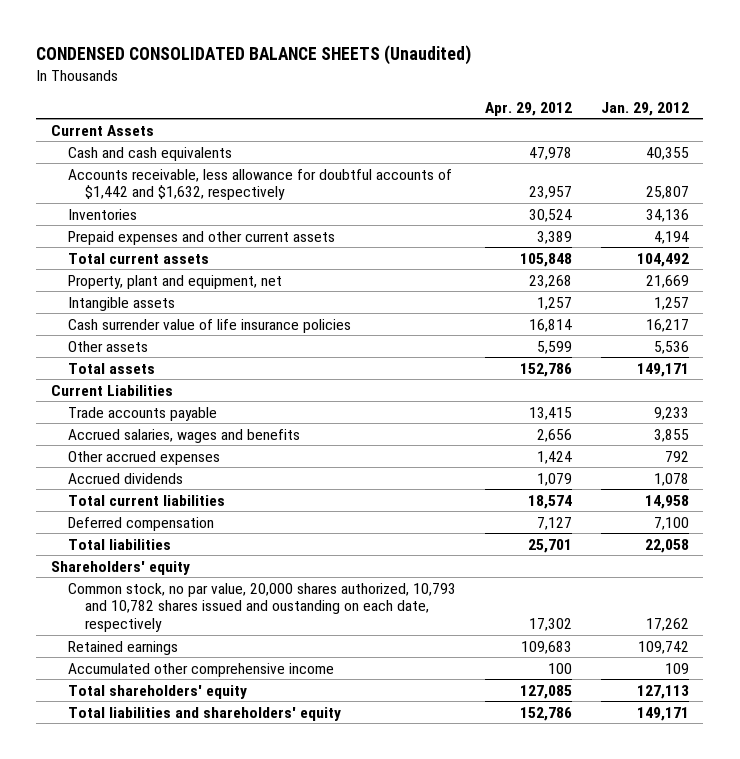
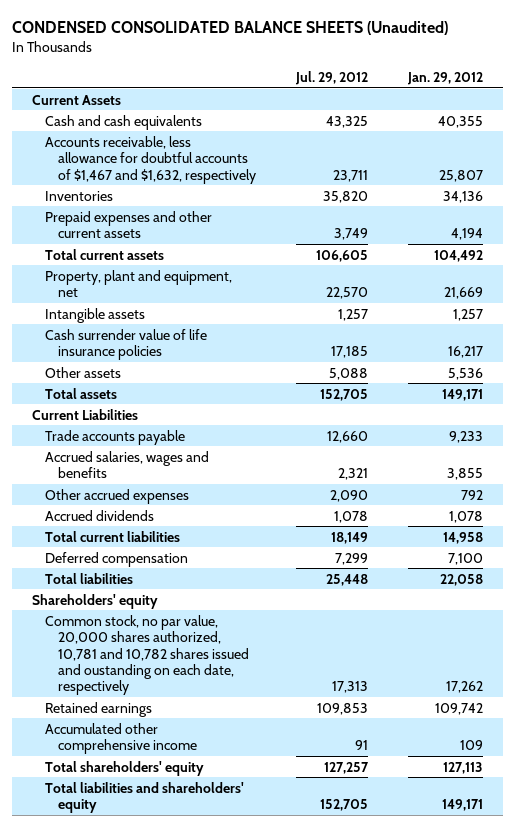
[484,101,572,116] Apr. 29, 2012 -> none
none -> [294,70,368,85] Jul. 29, 2012
[67,168,452,201] Accounts receivable, less allowance for doubtful accounts of $1,442 and $1,632, respectively -> [44,135,256,184] Accounts receivable, less allowance for doubtful accounts of $1,467 and $1,632, respectively
[67,582,456,633] Common stock, no par value, 20,000 shares authorized, 10,793 and 10,782 shares issued and oustanding on each date, respectively -> [44,614,249,696] Common stock, no par value, 20,000 shares authorized, 10,781 and 10,782 shares issued and oustanding on each date, respectively

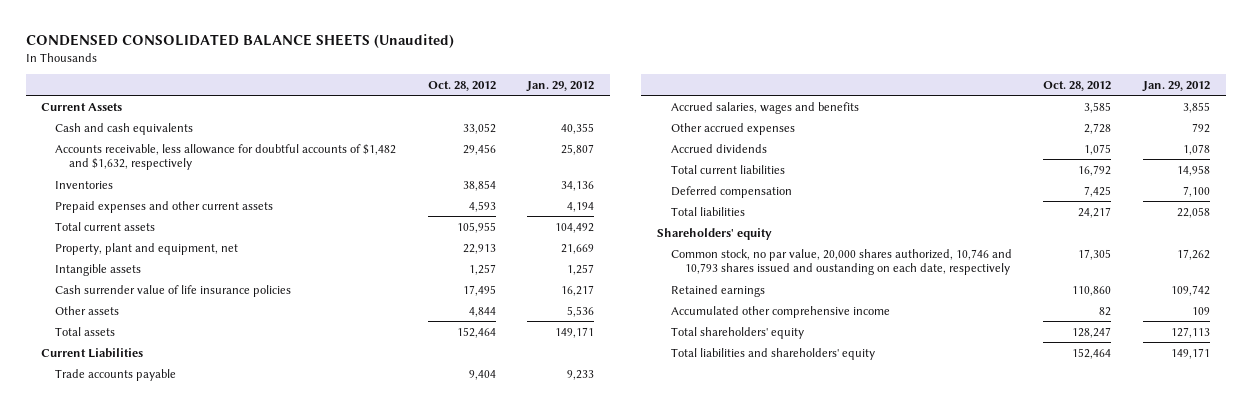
[294,70,368,85] Jul. 29, 2012 -> none
none -> [427,80,496,91] Oct. 28, 2012
[44,135,256,184] Accounts receivable, less allowance for doubtful accounts of $1,467 and $1,632, respectively -> [55,143,397,171] Accounts receivable, less allowance for doubtful accounts of $1,482 and $1,632, respectively
[44,614,249,696] Common stock, no par value, 20,000 shares authorized, 10,781 and 10,782 shares issued and oustanding on each date, respectively -> [671,248,1013,276] Common stock, no par value, 20,000 shares authorized, 10,746 and 10,793 shares issued and oustanding on each date, respectively

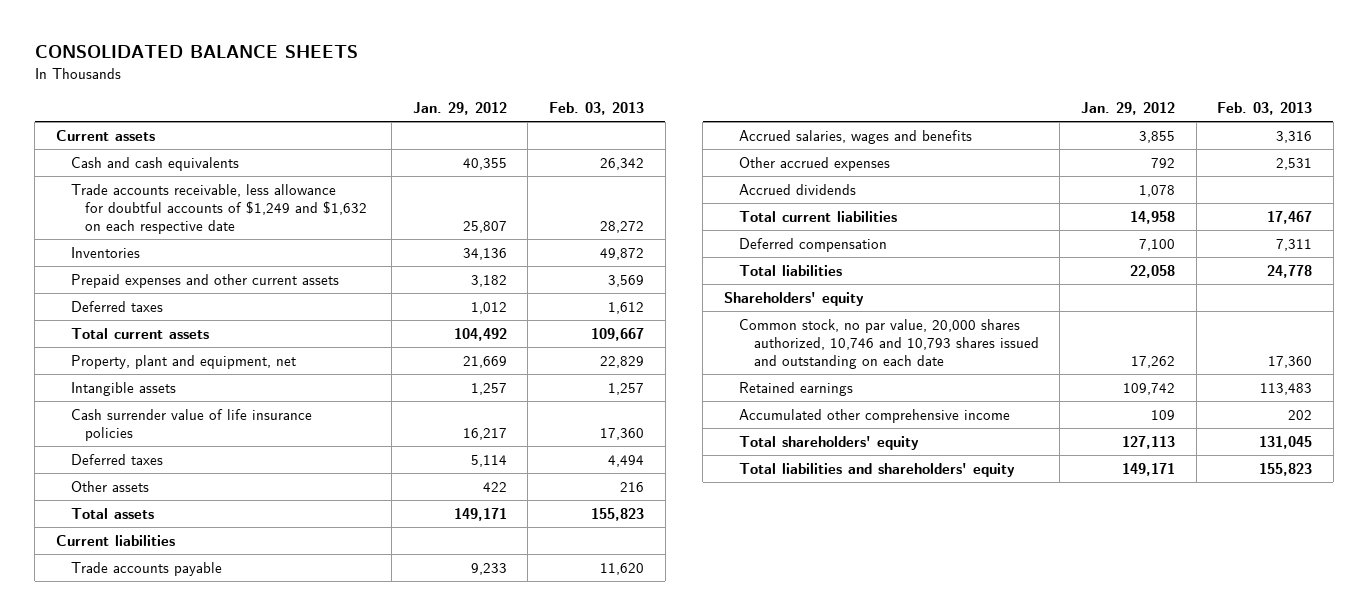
[25,33,454,48] CONDENSED CONSOLIDATED BALANCE SHEETS (Unaudited) -> [34,45,358,59] CONSOLIDATED BALANCE SHEETS
[427,80,496,91] Oct. 28, 2012 -> none
none -> [548,101,644,115] Feb. 03, 2013
[41,102,123,111] Current Assets -> [55,129,155,141] Current assets
[55,143,397,171] Accounts receivable, less allowance for doubtful accounts of $1,482 and $1,632, respectively -> [70,183,368,234] Trade accounts receivable, less allowance for doubtful accounts of $1,249 and $1,632 on each respective date
[567,201,595,212] 4,194 -> [470,274,507,287] 3,182
none -> [70,300,163,312] Deferred taxes
none -> [70,453,163,465] Deferred taxes
[567,305,595,317] 5,536 -> [482,481,507,492] 422
[41,347,144,358] Current Liabilities -> [55,534,175,546] Current liabilities
[671,248,1013,276] Common stock, no par value, 20,000 shares authorized, 10,746 and 10,793 shares issued and oustanding on each date, respectively -> [738,318,1039,369] Common stock, no par value, 20,000 shares authorized, 10,746 and 10,793 shares issued and outstanding on each date

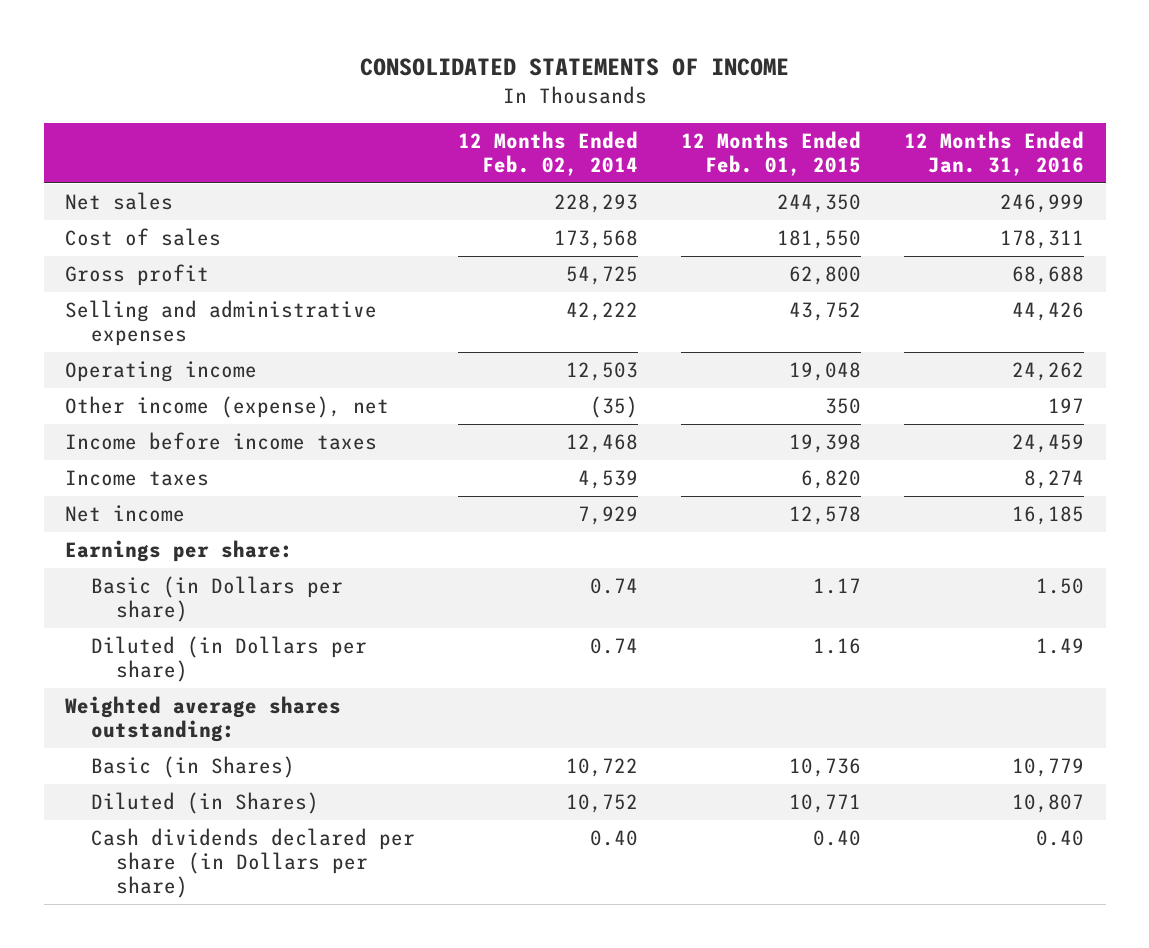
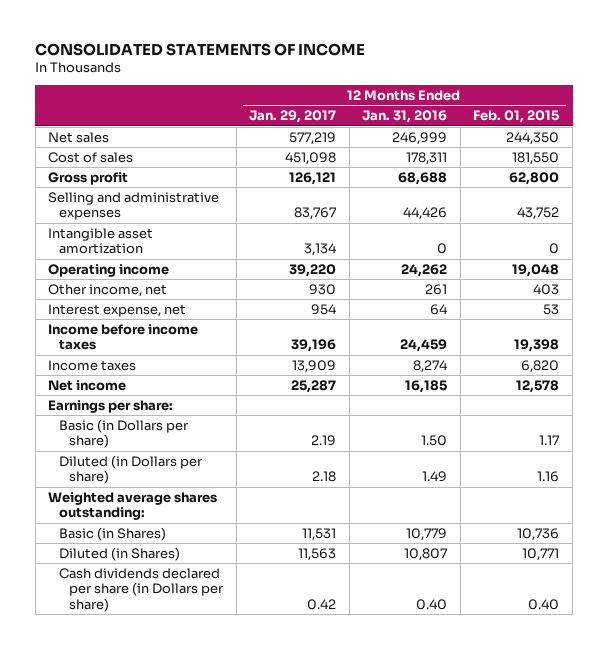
[457,131,638,177] 12 Months Ended Feb. 02, 2014 -> none
none -> [249,110,337,124] Jan. 29, 2017
none -> [48,227,154,255] Intangible asset amortization
[65,396,390,419] Other income (expense), net -> [48,283,168,297] Other income, net
[825,398,862,415] 350 -> [533,283,560,295] 403
[1048,398,1085,414] 197 -> [425,283,448,295] 261
none -> [48,303,187,317] Interest expense, net

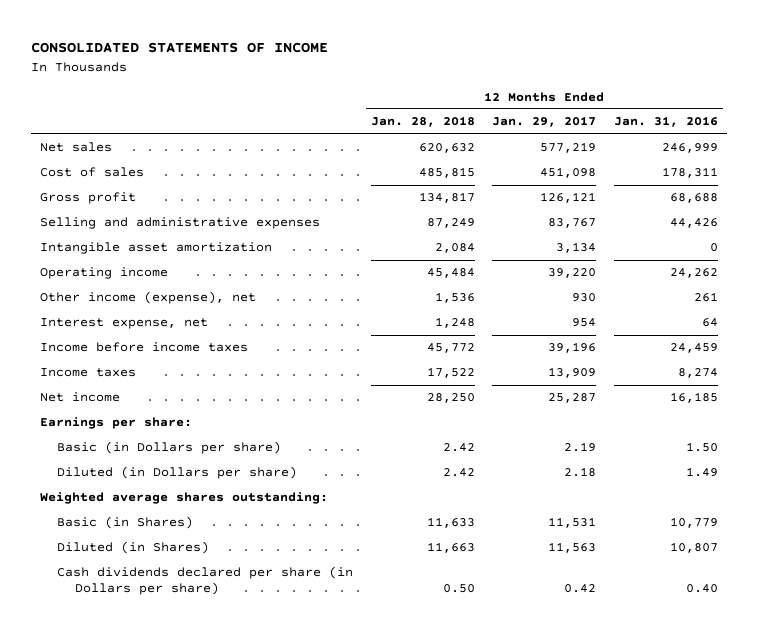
[473,110,560,124] Feb. 01, 2015 -> none
none -> [370,116,475,128] Jan. 28, 2018
[48,283,168,297] Other income, net -> [39,291,256,305] Other income (expense), net

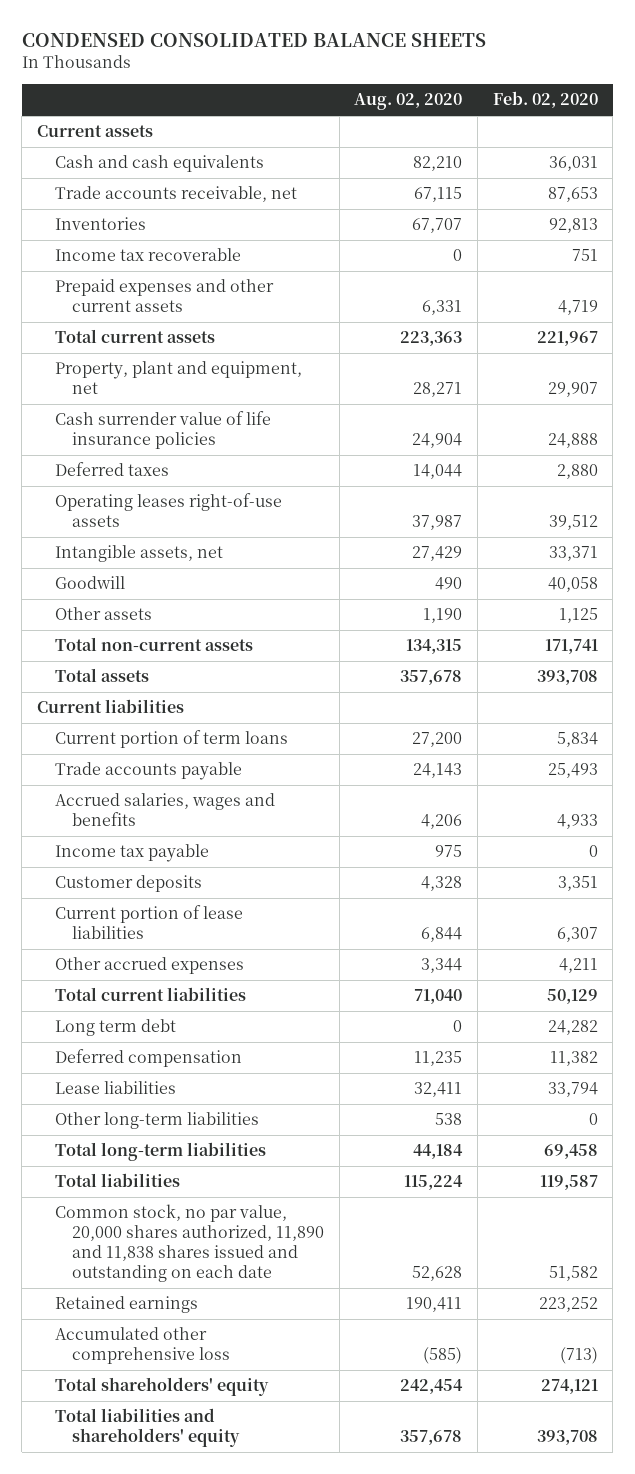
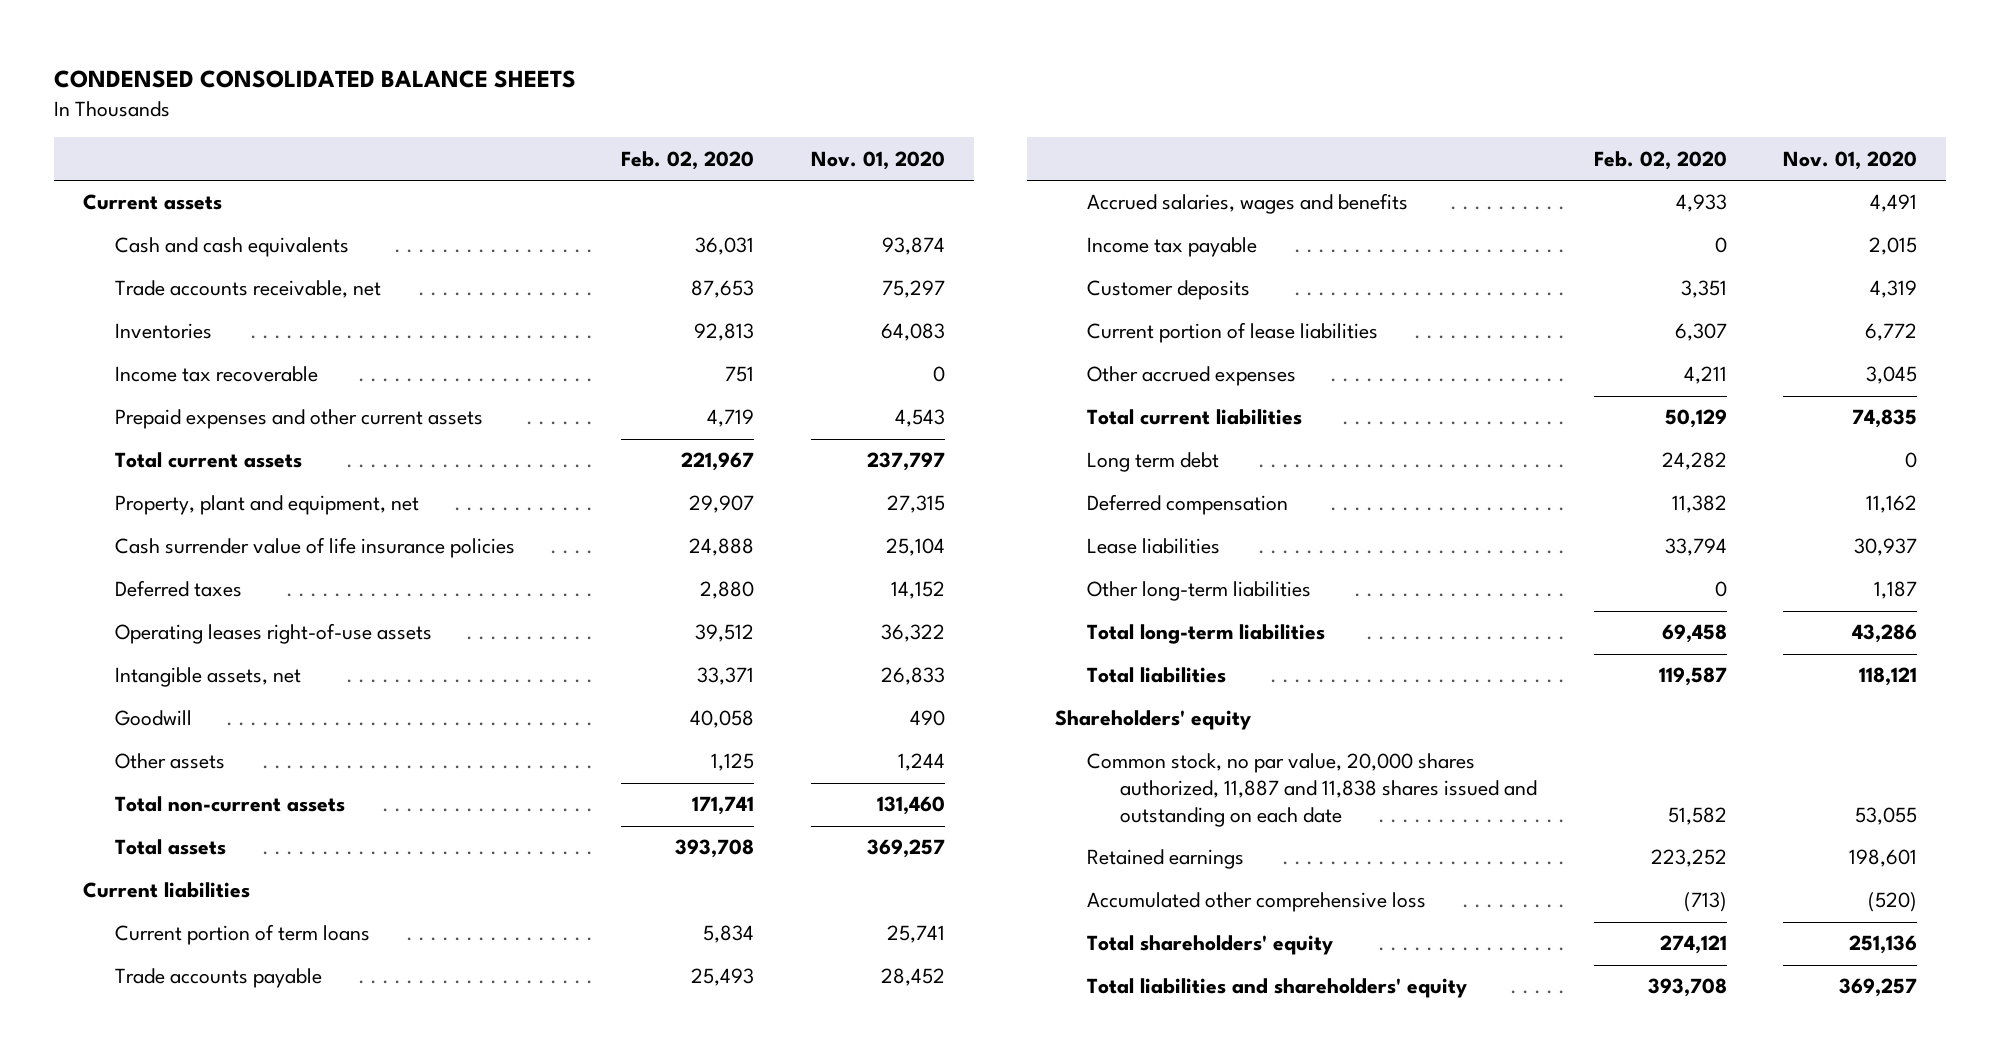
[354,93,463,111] Aug. 02, 2020 -> none
none -> [811,150,946,170] Nov. 01, 2020
none -> [1055,710,1252,731] Shareholders' equity
[54,1204,325,1283] Common stock, no par value, 20,000 shares authorized, 11,890 and 11,838 shares issued and outstanding on each date -> [1087,753,1537,828] Common stock, no par value, 20,000 shares authorized, 11,887 and 11,838 shares issued and outstanding on each date

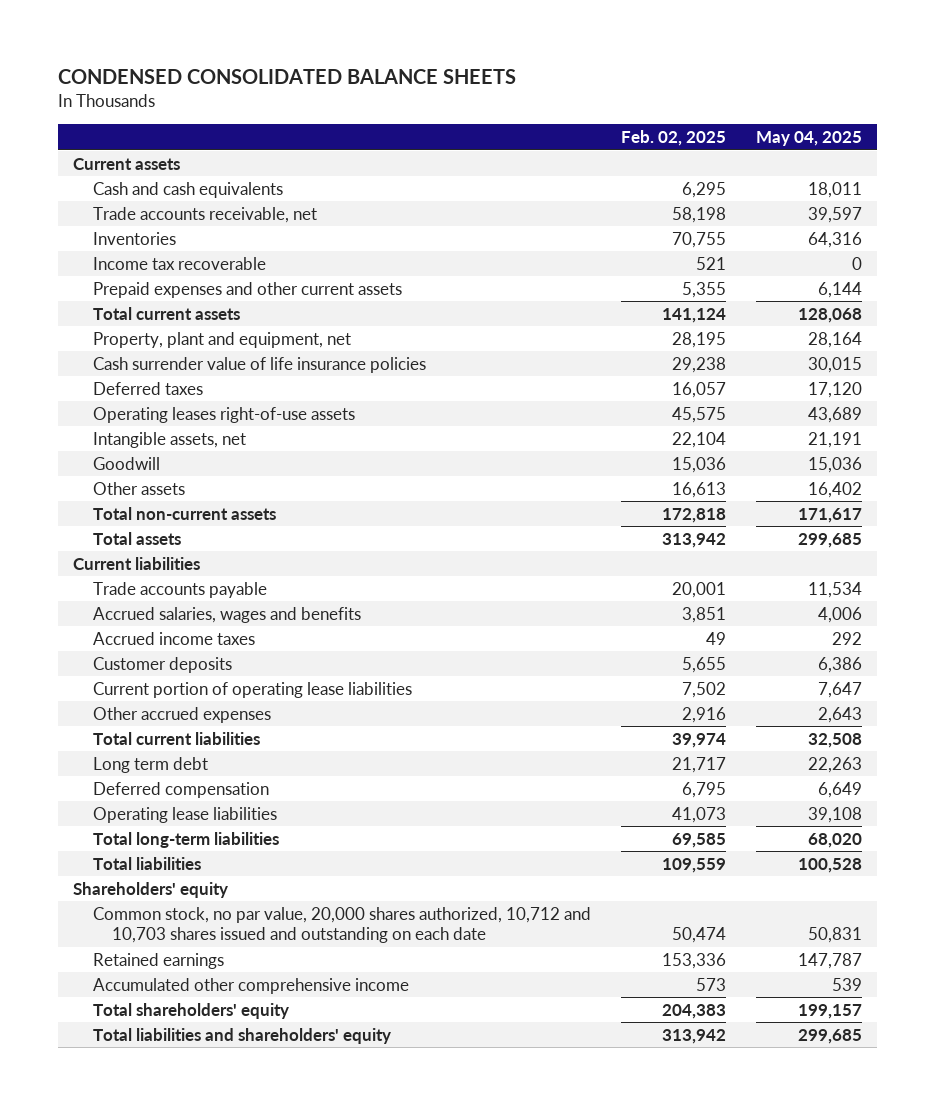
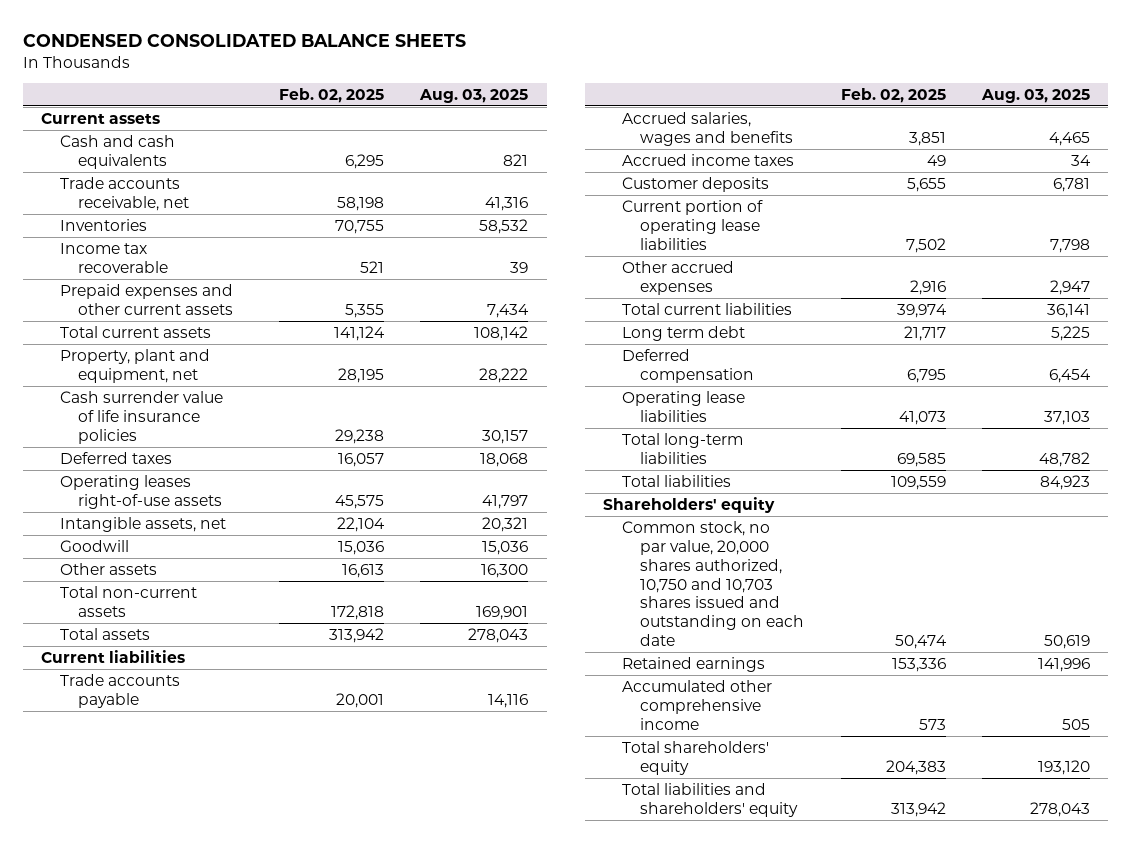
[755,131,862,147] May 04, 2025 -> none
none -> [419,88,529,103] Aug. 03, 2025
[92,906,591,944] Common stock, no par value, 20,000 shares authorized, 10,712 and 10,703 shares issued and outstanding on each date -> [621,520,804,647] Common stock, no par value, 20,000 shares authorized, 10,750 and 10,703 shares issued and outstanding on each date

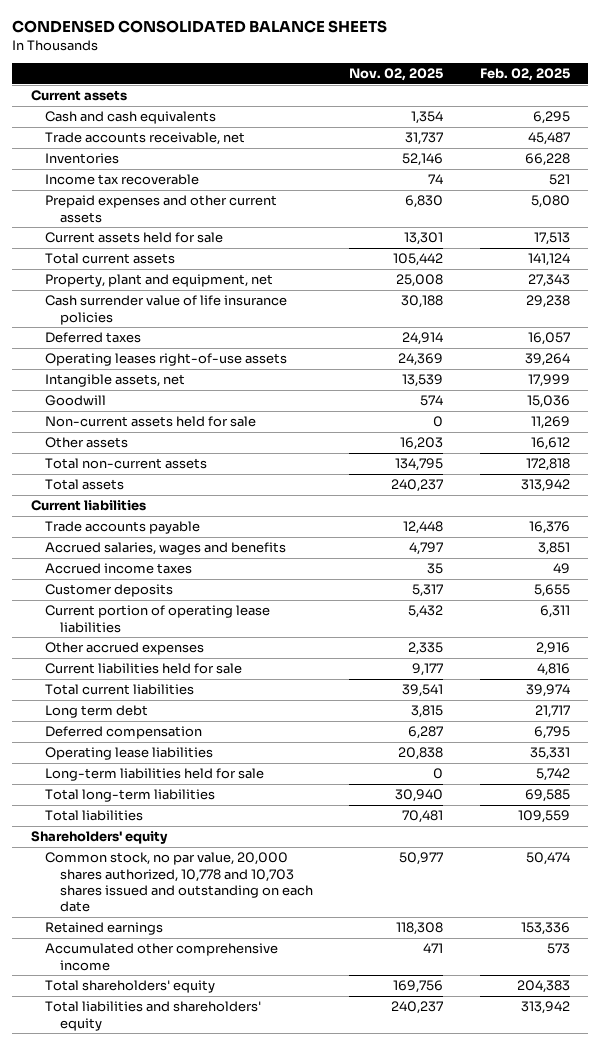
[419,88,529,103] Aug. 03, 2025 -> none
none -> [349,68,444,82] Nov. 02, 2025
[336,196,384,211] 58,198 -> [527,132,570,146] 45,487
[334,219,384,234] 70,755 -> [524,153,570,167] 66,228
[344,303,384,318] 5,355 -> [530,195,570,209] 5,080
none -> [45,232,224,244] Current assets held for sale
[337,367,384,383] 28,195 -> [527,274,570,288] 27,343
[334,494,384,509] 45,575 -> [524,353,570,367] 39,264
[336,516,385,532] 22,104 -> [527,374,570,388] 17,999
none -> [45,416,257,428] Non-current assets held for sale
[341,563,384,578] 16,613 -> [530,437,570,451] 16,612
[335,692,384,708] 20,001 -> [528,521,570,535] 16,376
[905,237,946,253] 7,502 -> [539,605,570,619] 6,311
none -> [45,663,243,675] Current liabilities held for sale
[898,410,946,425] 41,073 -> [529,747,570,761] 35,331
none -> [45,768,265,782] Long-term liabilities held for sale
[621,520,804,647] Common stock, no par value, 20,000 shares authorized, 10,750 and 10,703 shares issued and outstanding on each date -> [45,852,313,913] Common stock, no par value, 20,000 shares authorized, 10,778 and 10,703 shares issued and outstanding on each date

